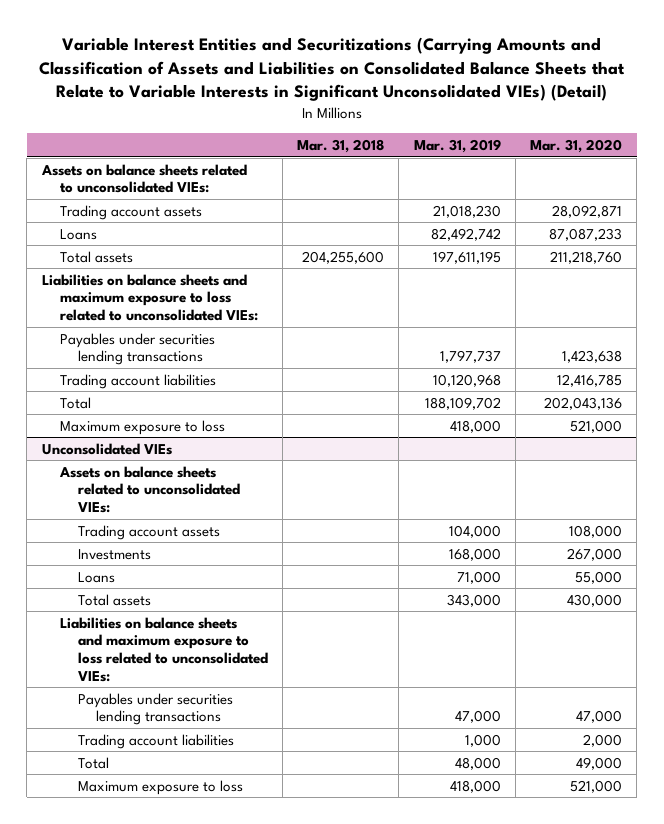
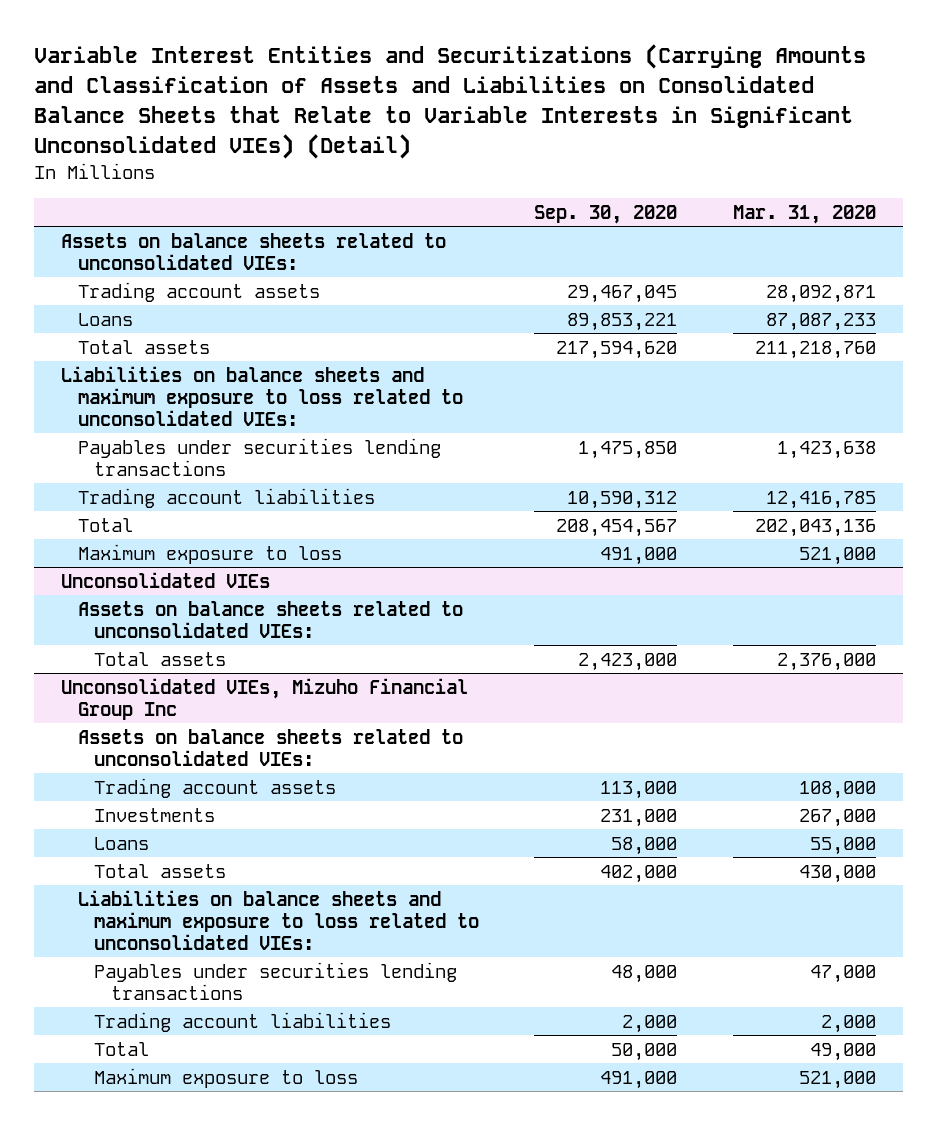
[297,138,385,153] Mar. 31, 2018 -> none
[413,138,501,153] Mar. 31, 2019 -> none
none -> [534,204,678,224] Sep. 30, 2020
none -> [94,651,227,666] Total assets
none -> [61,677,469,720] Unconsolidated VIEs, Mizuho Financial Group Inc
none -> [77,728,463,766] Assets on balance sheets related to unconsolidated VIEs:

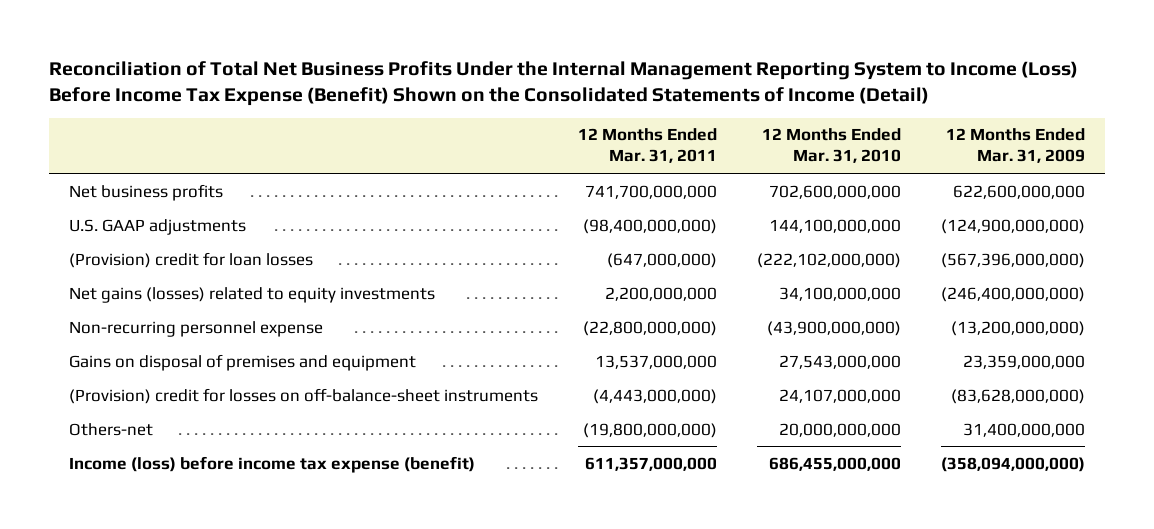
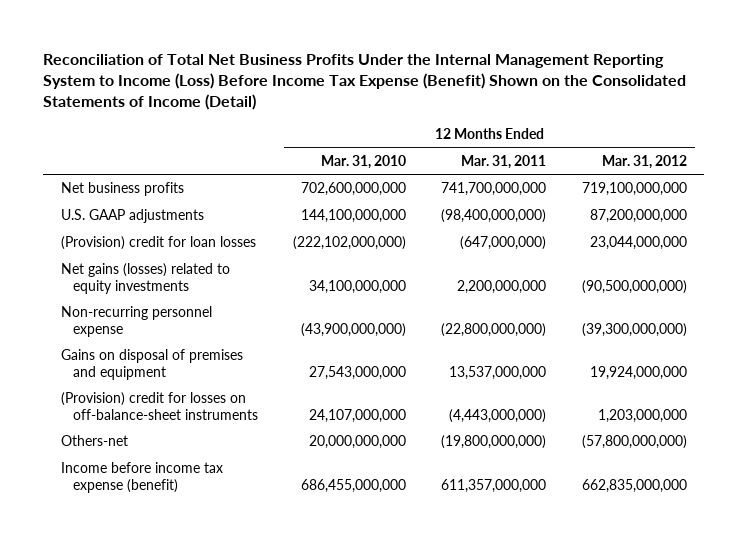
[946,128,1086,164] 12 Months Ended Mar. 31, 2009 -> none
none -> [601,155,687,170] Mar. 31, 2012
[68,455,475,473] Income (loss) before income tax expense (benefit) -> [60,462,223,493] Income before income tax expense (benefit)

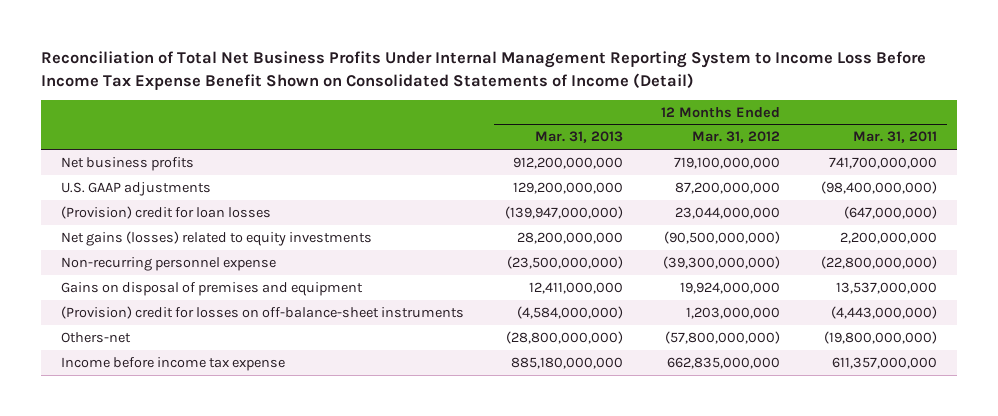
[43,53,687,111] Reconciliation of Total Net Business Profits Under the Internal Management Reporting System to Income (Loss) Before Income Tax Expense (Benefit) Shown on the Consolidated Statements of Income (Detail) -> [40,51,926,90] Reconciliation of Total Net Business Profits Under Internal Management Reporting System to Income Loss Before Income Tax Expense Benefit Shown on Consolidated Statements of Income (Detail)
[321,155,407,170] Mar. 31, 2010 -> none
none -> [534,131,623,144] Mar. 31, 2013
[60,462,223,493] Income before income tax expense (benefit) -> [61,356,286,371] Income before income tax expense

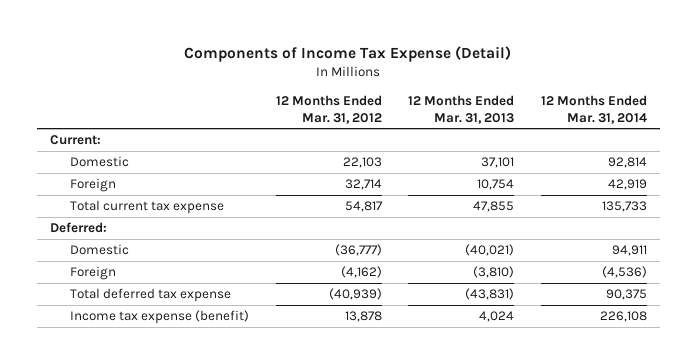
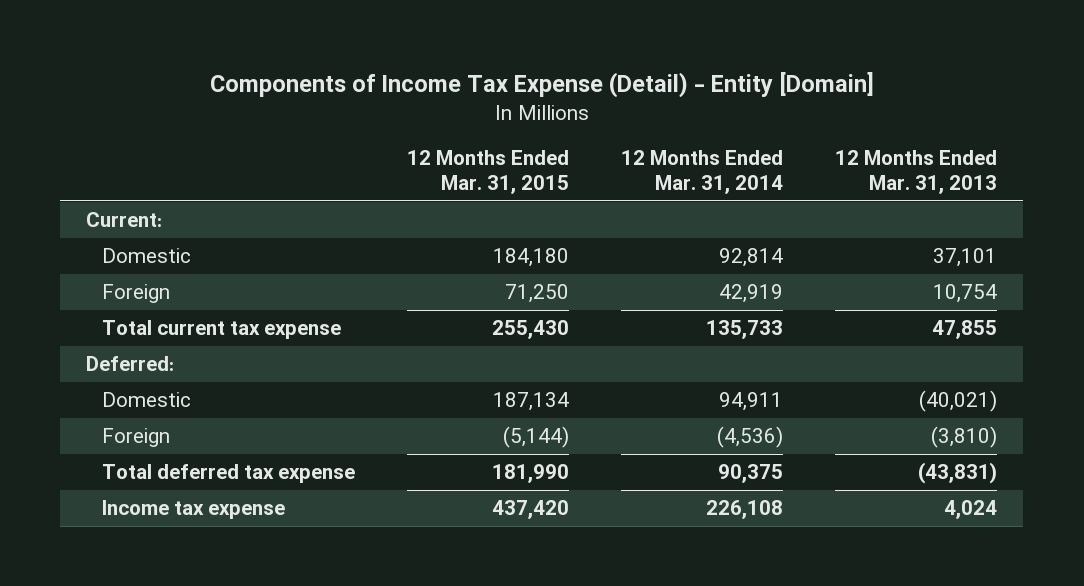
[184,45,512,62] Components of Income Tax Expense (Detail) -> [209,71,874,98] Components of Income Tax Expense (Detail) - Entity [Domain]
[275,94,382,124] 12 Months Ended Mar. 31, 2012 -> none
none -> [407,150,570,195] 12 Months Ended Mar. 31, 2015
[70,310,250,325] Income tax expense (benefit) -> [102,500,286,520] Income tax expense

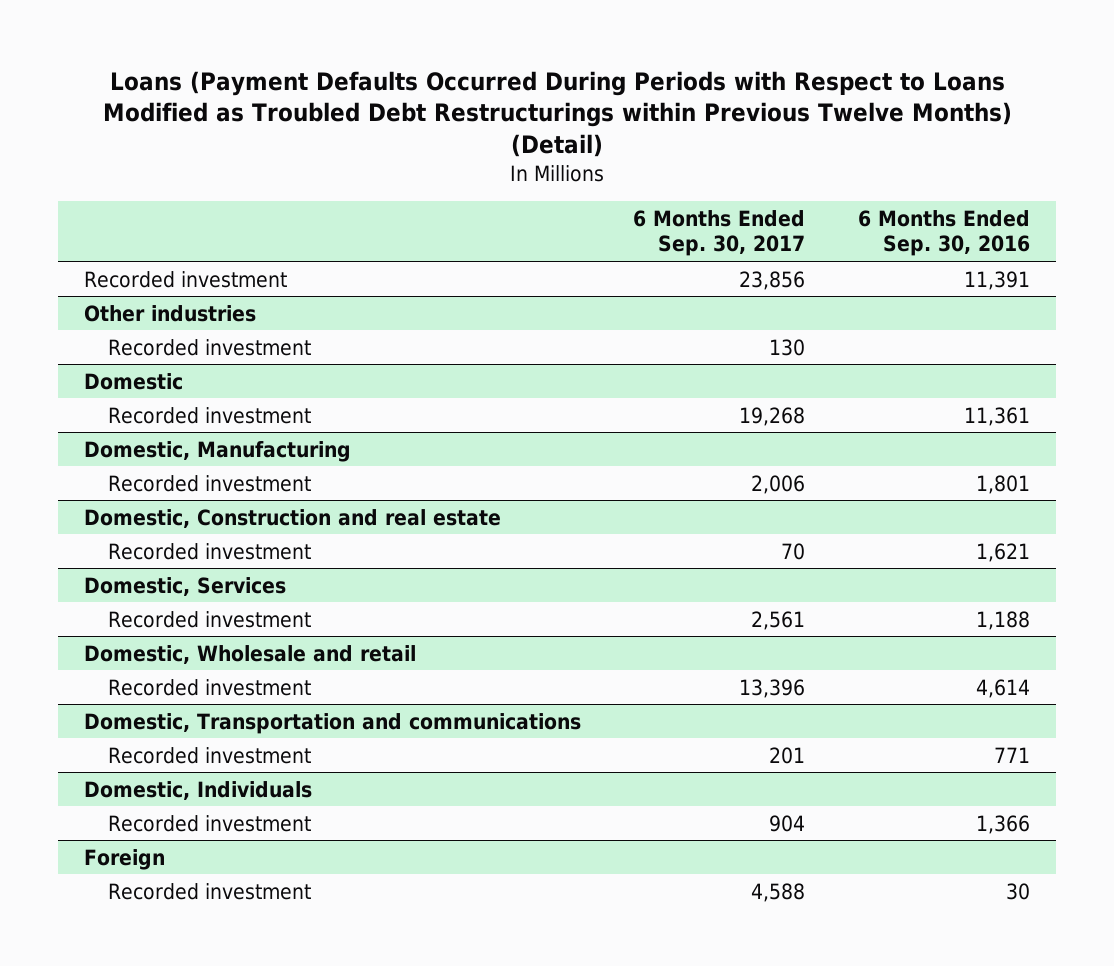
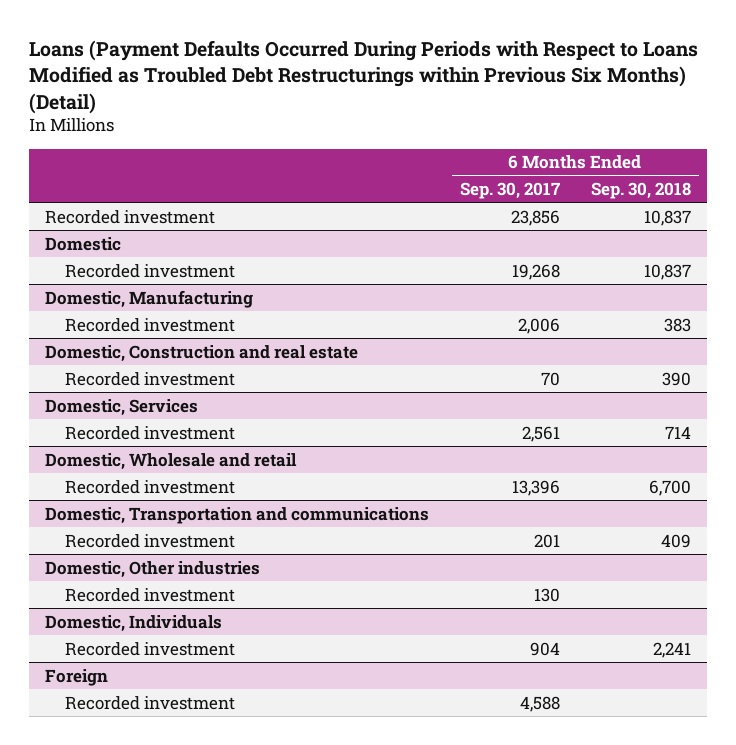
[102,70,1012,158] Loans (Payment Defaults Occurred During Periods with Respect to Loans Modified as Troubled Debt Restructurings within Previous Twelve Months) (Detail) -> [29,39,699,114] Loans (Payment Defaults Occurred During Periods with Respect to Loans Modified as Troubled Debt Restructurings within Previous Six Months) (Detail)
[857,210,1030,257] 6 Months Ended Sep. 30, 2016 -> none
none -> [590,182,691,200] Sep. 30, 2018
[83,304,256,322] Other industries -> none
[108,338,312,356] Recorded investment -> none
none -> [44,560,260,578] Domestic, Other industries
none -> [65,587,236,602] Recorded investment

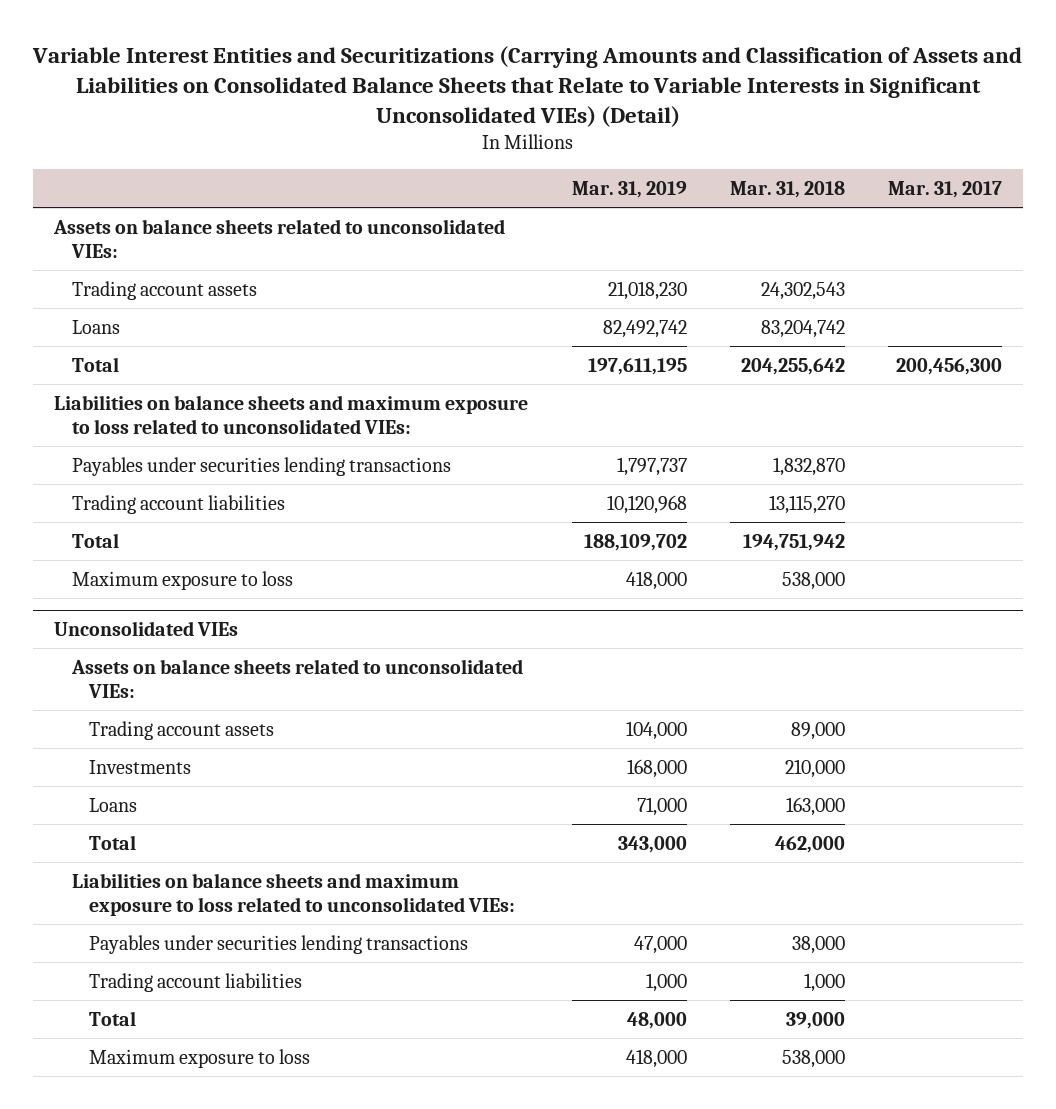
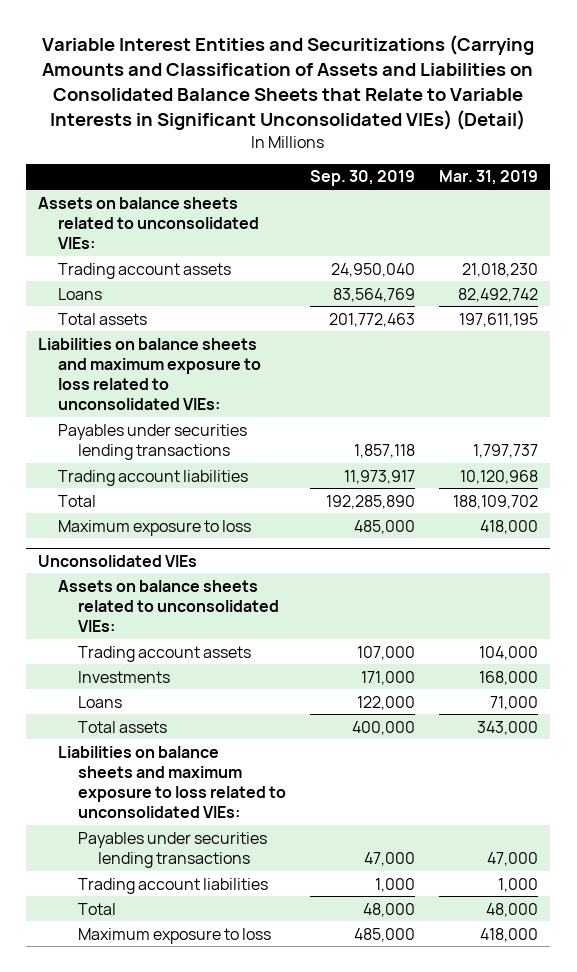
[729,180,845,198] Mar. 31, 2018 -> none
[887,180,1002,198] Mar. 31, 2017 -> none
none -> [310,170,416,187] Sep. 30, 2019
[71,356,119,372] Total -> [58,312,148,325] Total assets
[89,834,137,850] Total -> [78,720,168,733] Total assets

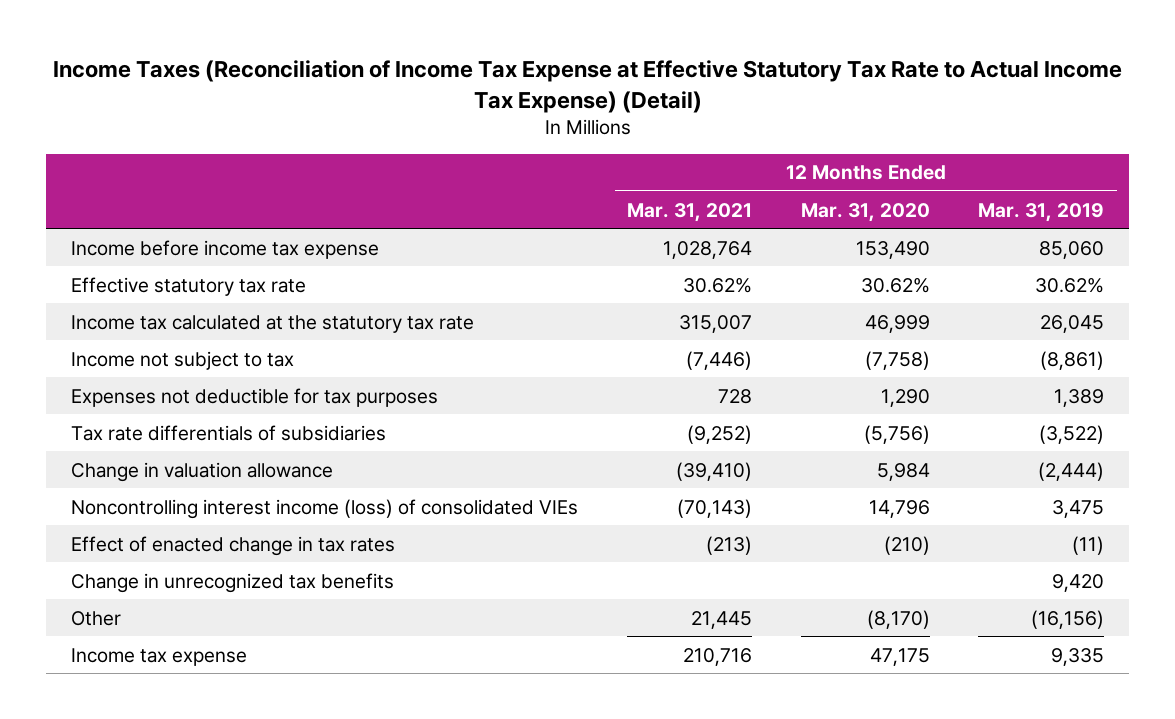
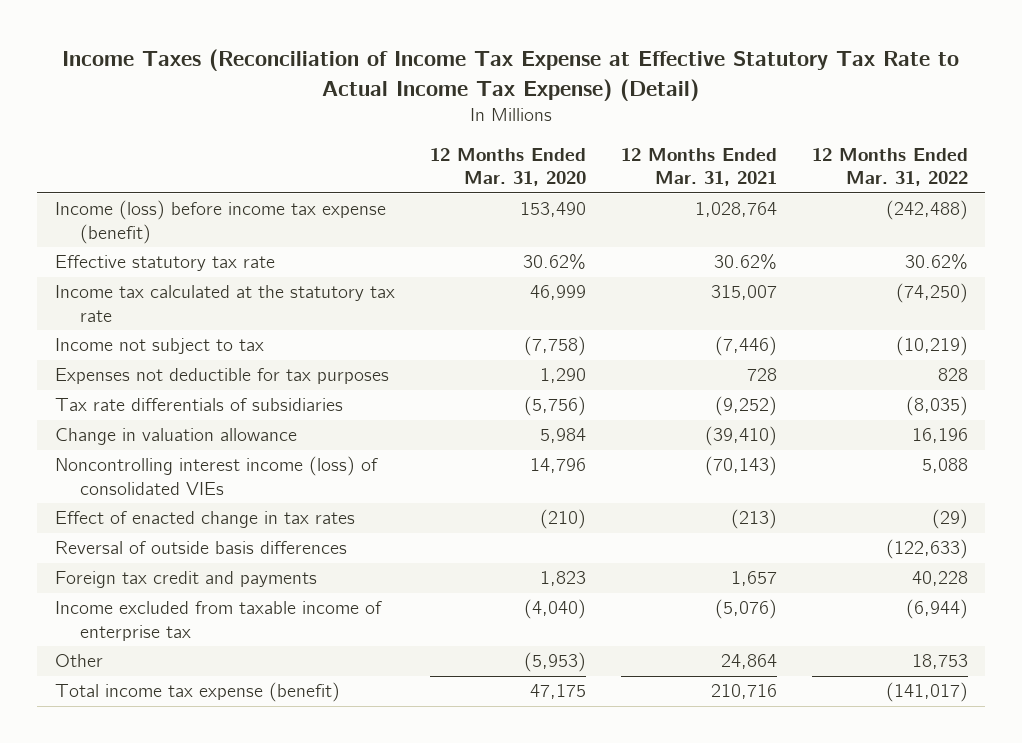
[978,202,1105,222] Mar. 31, 2019 -> none
none -> [811,148,968,187] 12 Months Ended Mar. 31, 2022
[70,239,379,259] Income before income tax expense -> [54,200,386,244] Income (loss) before income tax expense (benefit)
[70,572,394,593] Change in unrecognized tax benefits -> none
none -> [54,541,347,555] Reversal of outside basis differences
none -> [54,571,317,589] Foreign tax credit and payments
none -> [54,601,382,641] Income excluded from taxable income of enterprise tax
[690,610,752,629] 21,445 -> [720,654,777,670] 24,864
[866,609,930,629] (8,170) -> [523,652,586,673] (5,953)
[70,647,247,666] Income tax expense -> [54,682,340,703] Total income tax expense (benefit)

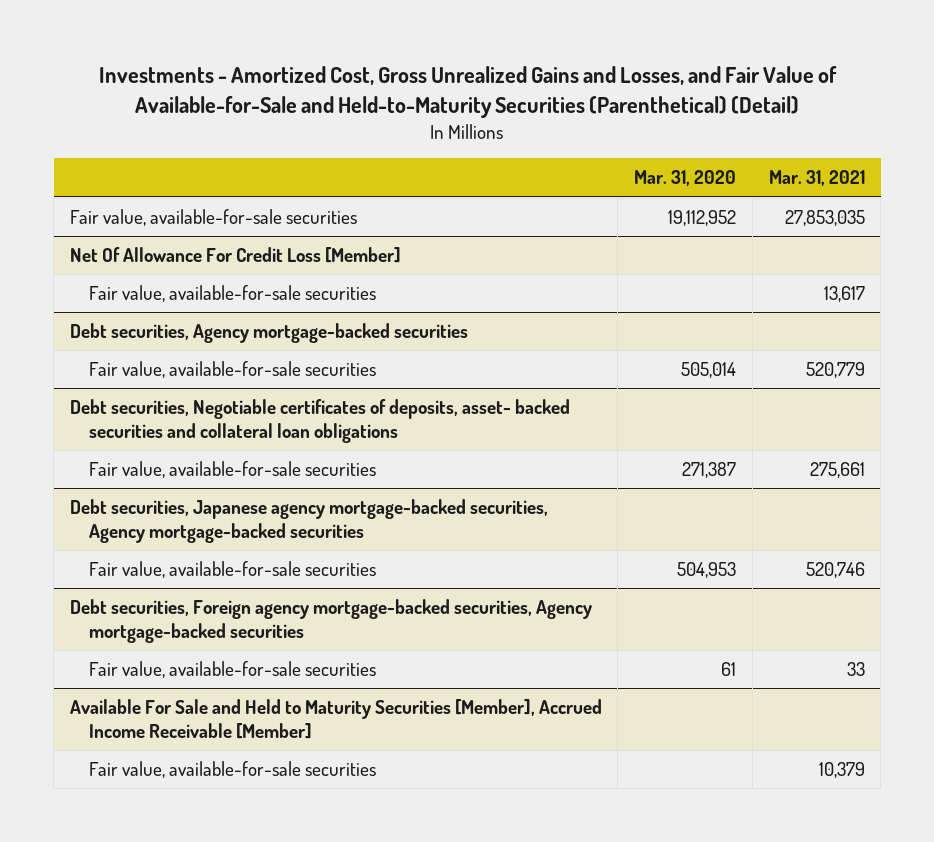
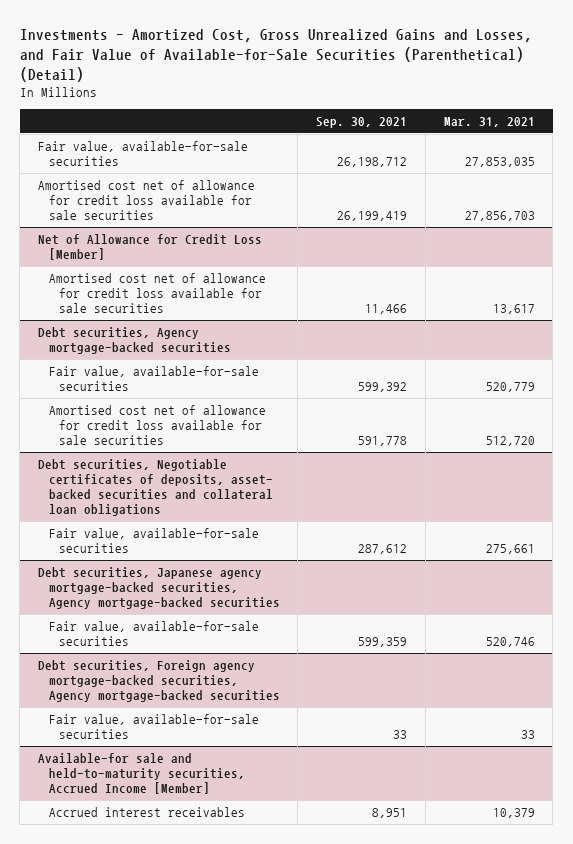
[99,66,838,119] Investments - Amortized Cost, Gross Unrealized Gains and Losses, and Fair Value of Available-for-Sale and Held-to-Maturity Securities (Parenthetical) (Detail) -> [19,29,532,83] Investments - Amortized Cost, Gross Unrealized Gains and Losses, and Fair Value of Available-for-Sale Securities (Parenthetical) (Detail)
[634,170,737,187] Mar. 31, 2020 -> none
none -> [316,116,408,128] Sep. 30, 2021
none -> [37,179,255,221] Amortised cost net of allowance for credit loss available for sale securities
[69,247,401,264] Net Of Allowance For Credit Loss [Member] -> [37,233,262,260] Net of Allowance for Credit Loss [Member]
[89,285,377,303] Fair value, available-for-sale securities -> [48,272,266,314] Amortised cost net of allowance for credit loss available for sale securities
none -> [48,404,266,446] Amortised cost net of allowance for credit loss available for sale securities
[69,699,602,739] Available For Sale and Held to Maturity Securities [Member], Accrued Income Receivable [Member] -> [37,752,245,795] Available-for sale and held-to-maturity securities, Accrued Income [Member]
[89,761,377,779] Fair value, available-for-sale securities -> [48,806,245,817] Accrued interest receivables

